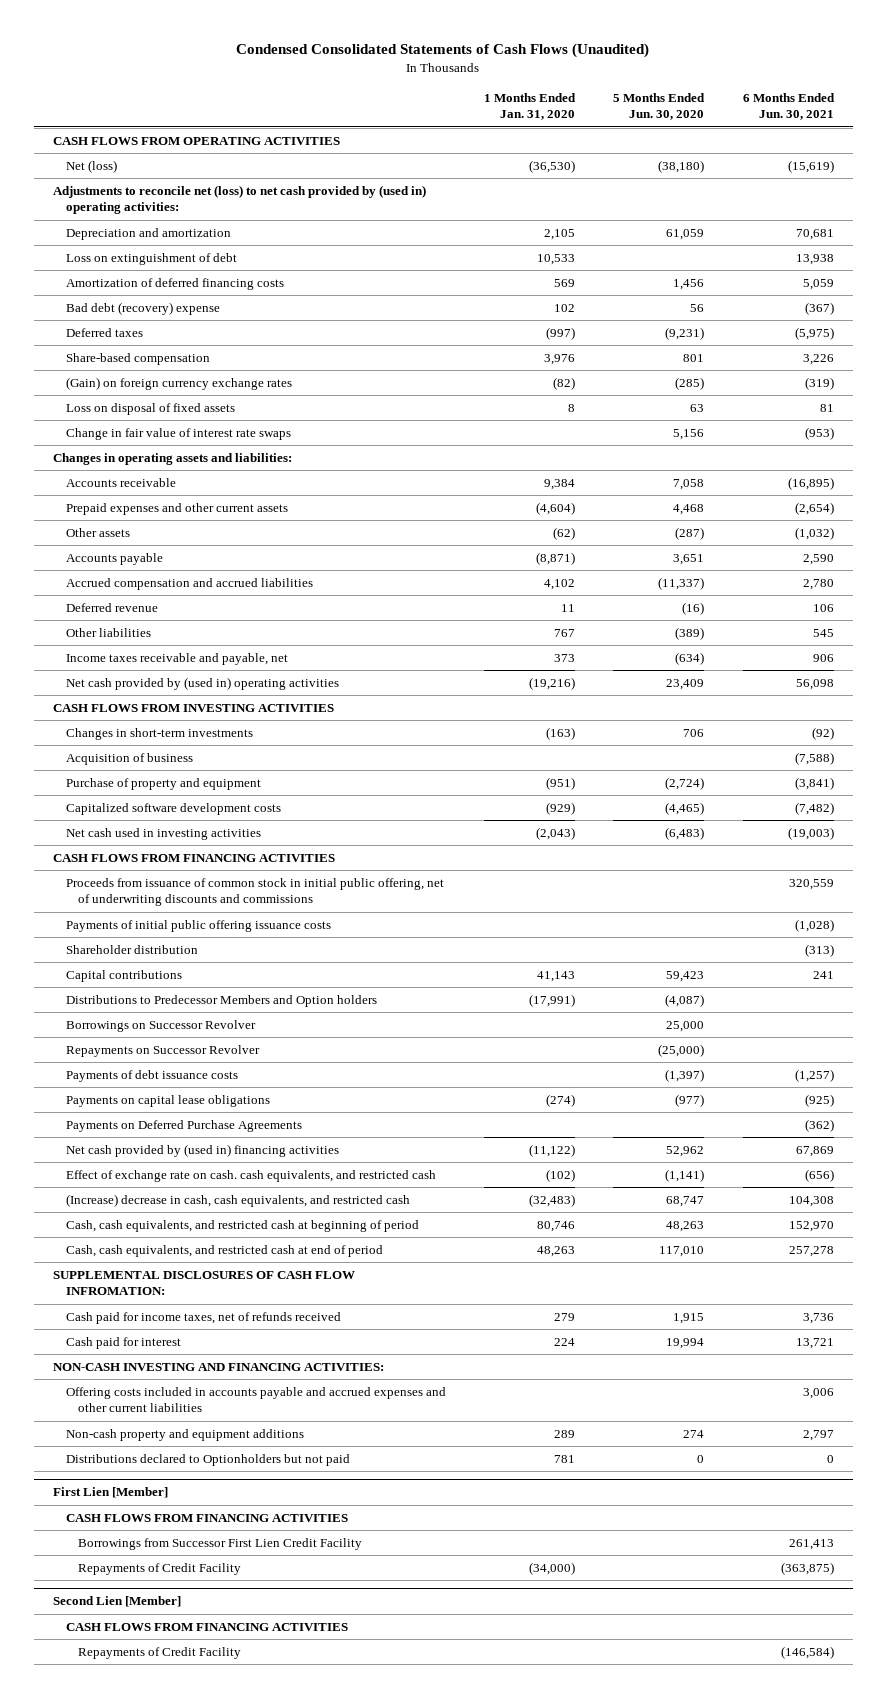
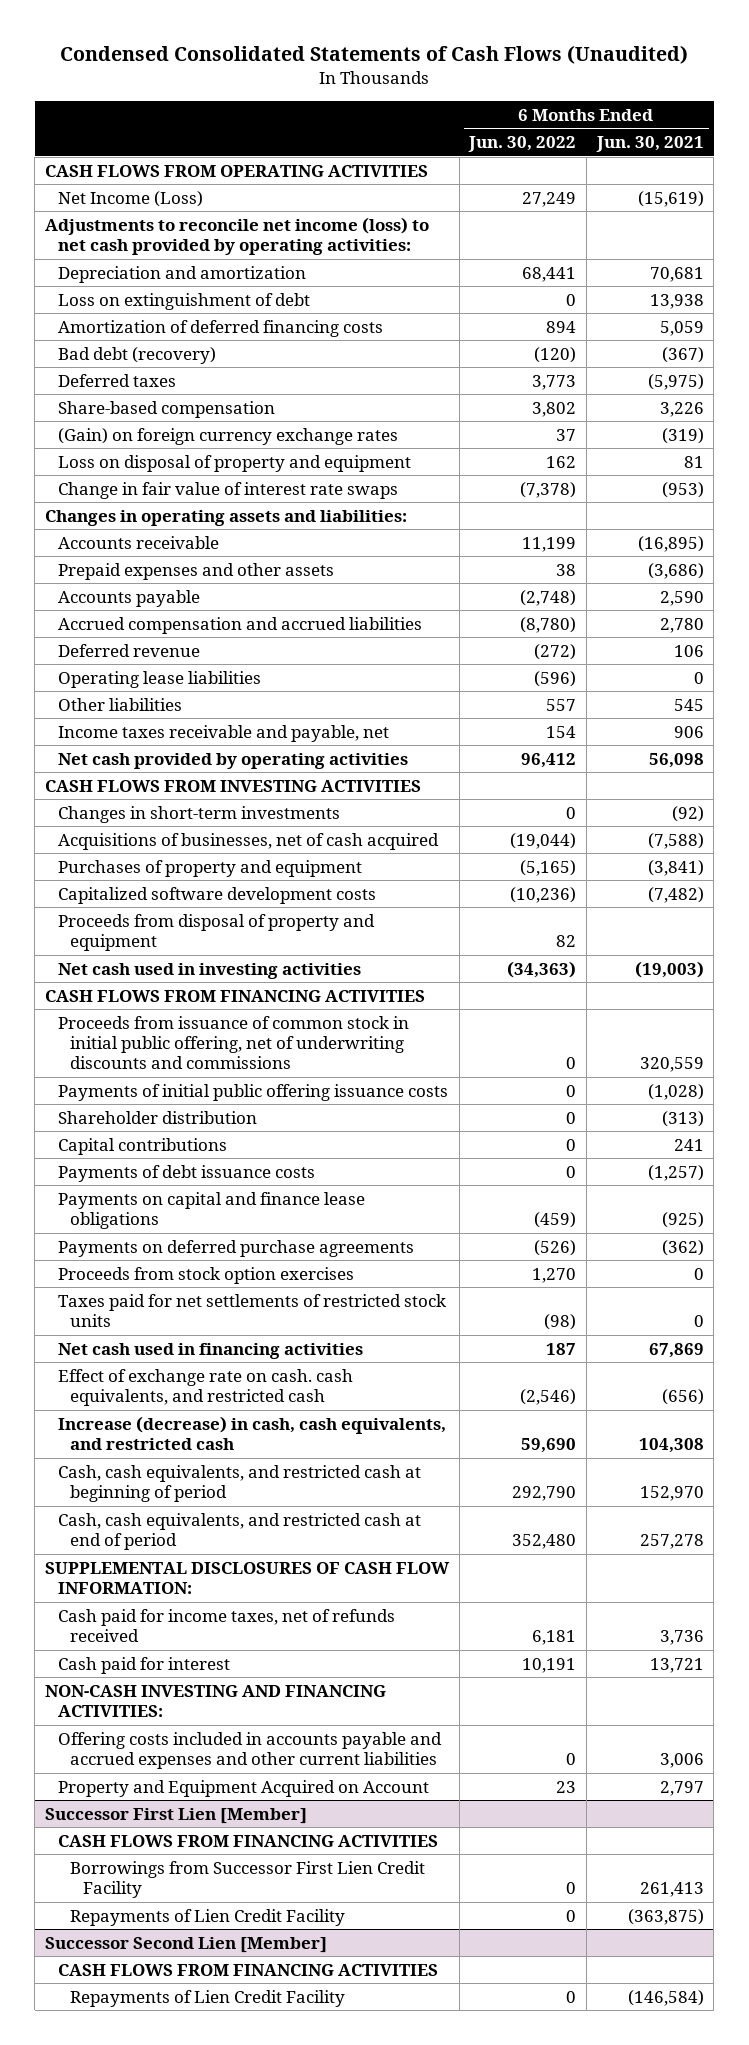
[483,92,576,121] 1 Months Ended Jan. 31, 2020 -> none
[613,92,706,121] 5 Months Ended Jun. 30, 2020 -> none
none -> [468,136,577,153] Jun. 30, 2022
[65,159,117,173] Net (loss) -> [57,190,203,207] Net Income (Loss)
[52,184,426,215] Adjustments to reconcile net (loss) to net cash provided by (used in) operating activities: -> [45,216,430,256] Adjustments to reconcile net income (loss) to net cash provided by operating activities:
[65,301,220,315] Bad debt (recovery) expense -> [57,346,216,364] Bad debt (recovery)
[65,402,235,415] Loss on disposal of fixed assets -> none
none -> [57,454,411,472] Loss on disposal of property and equipment
[65,527,130,537] Other assets -> none
[65,502,288,515] Prepaid expenses and other current assets -> [57,562,334,580] Prepaid expenses and other assets
[794,501,834,515] (2,654) -> [647,562,704,579] (3,686)
none -> [57,670,261,688] Operating lease liabilities
[65,676,339,690] Net cash provided by (used in) operating activities -> [57,752,408,769] Net cash provided by operating activities
[65,752,193,765] Acquisition of business -> [57,832,439,850] Acquisitions of businesses, net of cash acquired
[65,777,261,790] Purchase of property and equipment -> [57,859,362,877] Purchases of property and equipment
none -> [57,913,375,952] Proceeds from disposal of property and equipment
[65,994,377,1007] Distributions to Predecessor Members and Option holders -> none
[65,1019,256,1032] Borrowings on Successor Revolver -> none
[65,1044,260,1057] Repayments on Successor Revolver -> none
[65,1094,270,1107] Payments on capital lease obligations -> [57,1191,365,1230] Payments on capital and finance lease obligations
[65,1119,302,1132] Payments on Deferred Purchase Agreements -> [57,1239,414,1257] Payments on deferred purchase agreements
none -> [57,1266,354,1284] Proceeds from stock option exercises
none -> [57,1293,446,1328] Taxes paid for net settlements of restricted stock units
[65,1143,339,1157] Net cash provided by (used in) financing activities -> [57,1342,363,1359] Net cash used in financing activities
[65,1193,410,1207] (Increase) decrease in cash, cash equivalents, and restricted cash -> [57,1415,446,1451] Increase (decrease) in cash, cash equivalents, and restricted cash
[52,1270,355,1296] SUPPLEMENTAL DISCLOSURES OF CASH FLOW INFROMATION: -> [45,1561,451,1595] SUPPLEMENTAL DISCLOSURES OF CASH FLOW INFORMATION:
[65,1453,350,1466] Distributions declared to Optionholders but not paid -> none
[65,1428,304,1441] Non-cash property and equipment additions -> [57,1779,429,1797] Property and Equipment Acquired on Account
[52,1487,168,1499] First Lien [Member] -> [45,1807,308,1824] Successor First Lien [Member]
[78,1562,242,1575] Repayments of Credit Facility -> [70,1908,346,1926] Repayments of Lien Credit Facility
[52,1596,181,1608] Second Lien [Member] -> [45,1936,328,1953] Successor Second Lien [Member]
[78,1646,242,1659] Repayments of Credit Facility -> [70,1989,346,2007] Repayments of Lien Credit Facility

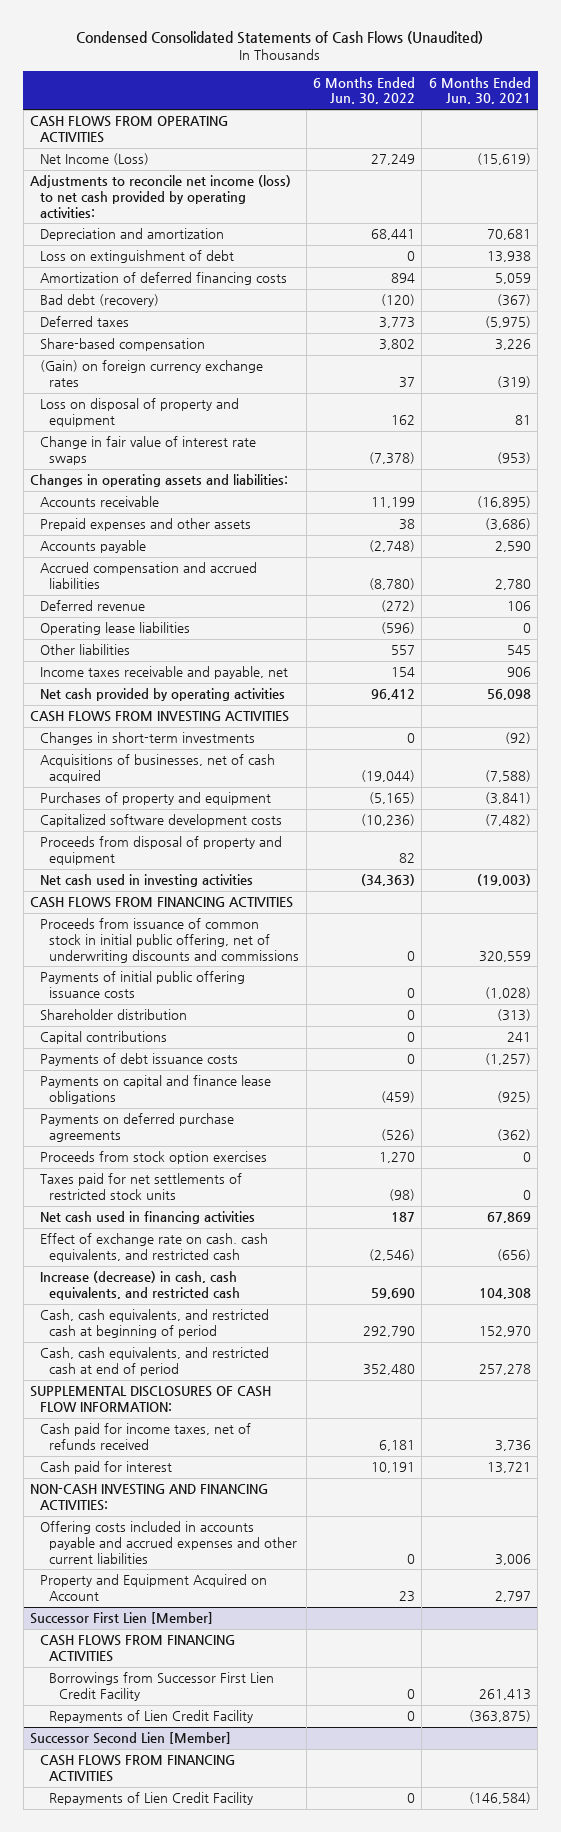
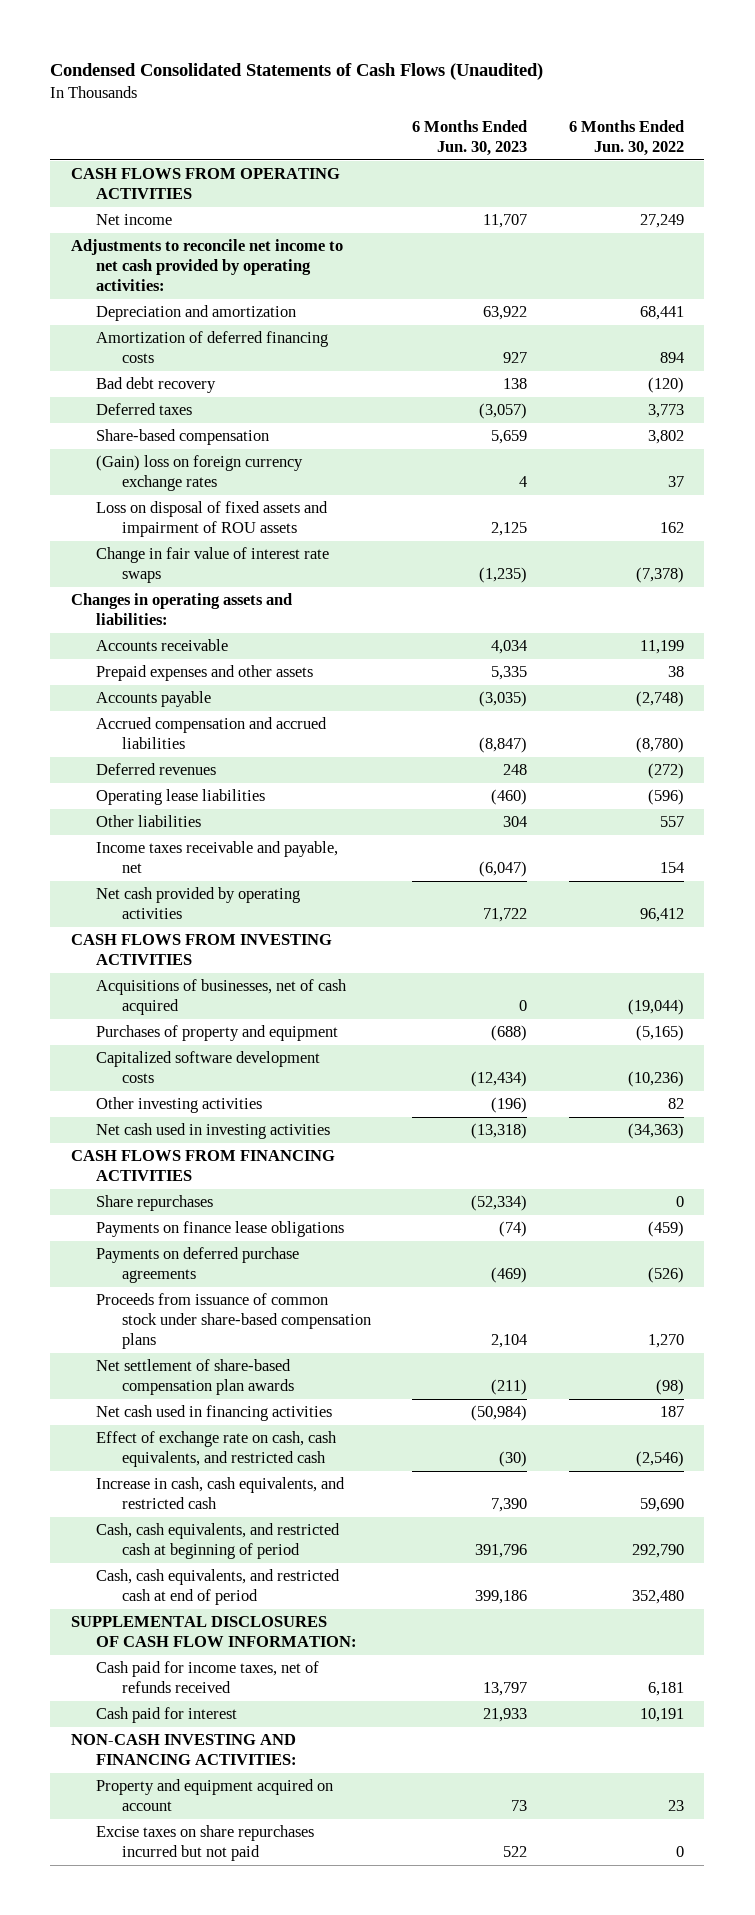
[428,76,531,105] 6 Months Ended Jun. 30, 2021 -> none
none -> [412,120,528,157] 6 Months Ended Jun. 30, 2023
[39,153,149,166] Net Income (Loss) -> [96,214,173,226] Net income
[29,175,291,218] Adjustments to reconcile net income (loss) to net cash provided by operating activities: -> [71,239,344,292] Adjustments to reconcile net income to net cash provided by operating activities:
[39,250,234,264] Loss on extinguishment of debt -> none
[39,294,159,308] Bad debt (recovery) -> [96,377,217,394] Bad debt recovery
[39,360,263,388] (Gain) on foreign currency exchange rates -> [96,455,304,492] (Gain) loss on foreign currency exchange rates
[39,398,239,428] Loss on disposal of property and equipment -> [96,501,329,538] Loss on disposal of fixed assets and impairment of ROU assets
[39,600,145,612] Deferred revenue -> [96,763,217,776] Deferred revenues
[39,732,255,746] Changes in short-term investments -> none
[39,836,282,866] Proceeds from disposal of property and equipment -> none
none -> [96,1097,263,1114] Other investing activities
[39,918,300,963] Proceeds from issuance of common stock in initial public offering, net of underwriting discounts and commissions -> none
[39,971,245,999] Payments of initial public offering issuance costs -> none
[39,1009,187,1021] Shareholder distribution -> none
[39,1031,167,1045] Capital contributions -> none
[39,1053,238,1067] Payments of debt issuance costs -> none
none -> [96,1195,214,1212] Share repurchases
[39,1075,271,1105] Payments on capital and finance lease obligations -> [96,1221,345,1238] Payments on finance lease obligations
[39,1173,242,1201] Taxes paid for net settlements of restricted stock units -> none
[39,1151,267,1165] Proceeds from stock option exercises -> [96,1293,371,1350] Proceeds from issuance of common stock under share-based compensation plans
none -> [96,1359,294,1396] Net settlement of share-based compensation plan awards
[39,1233,268,1263] Effect of exchange rate on cash. cash equivalents, and restricted cash -> [96,1431,338,1468] Effect of exchange rate on cash, cash equivalents, and restricted cash
[39,1271,241,1301] Increase (decrease) in cash, cash equivalents, and restricted cash -> [96,1477,346,1510] Increase in cash, cash equivalents, and restricted cash
[39,1521,298,1564] Offering costs included in accounts payable and accrued expenses and other current liabilities -> none
[29,1612,213,1625] Successor First Lien [Member] -> none
[39,1635,235,1663] CASH FLOWS FROM FINANCING ACTIVITIES -> none
[49,1672,275,1702] Borrowings from Successor First Lien Credit Facility -> none
[49,1710,254,1724] Repayments of Lien Credit Facility -> none
[29,1732,231,1745] Successor Second Lien [Member] -> none
[39,1755,235,1783] CASH FLOWS FROM FINANCING ACTIVITIES -> none
[49,1792,254,1806] Repayments of Lien Credit Facility -> none
[39,1574,267,1602] Property and Equipment Acquired on Account -> [96,1779,334,1812] Property and equipment acquired on account
none -> [96,1825,315,1862] Excise taxes on share repurchases incurred but not paid

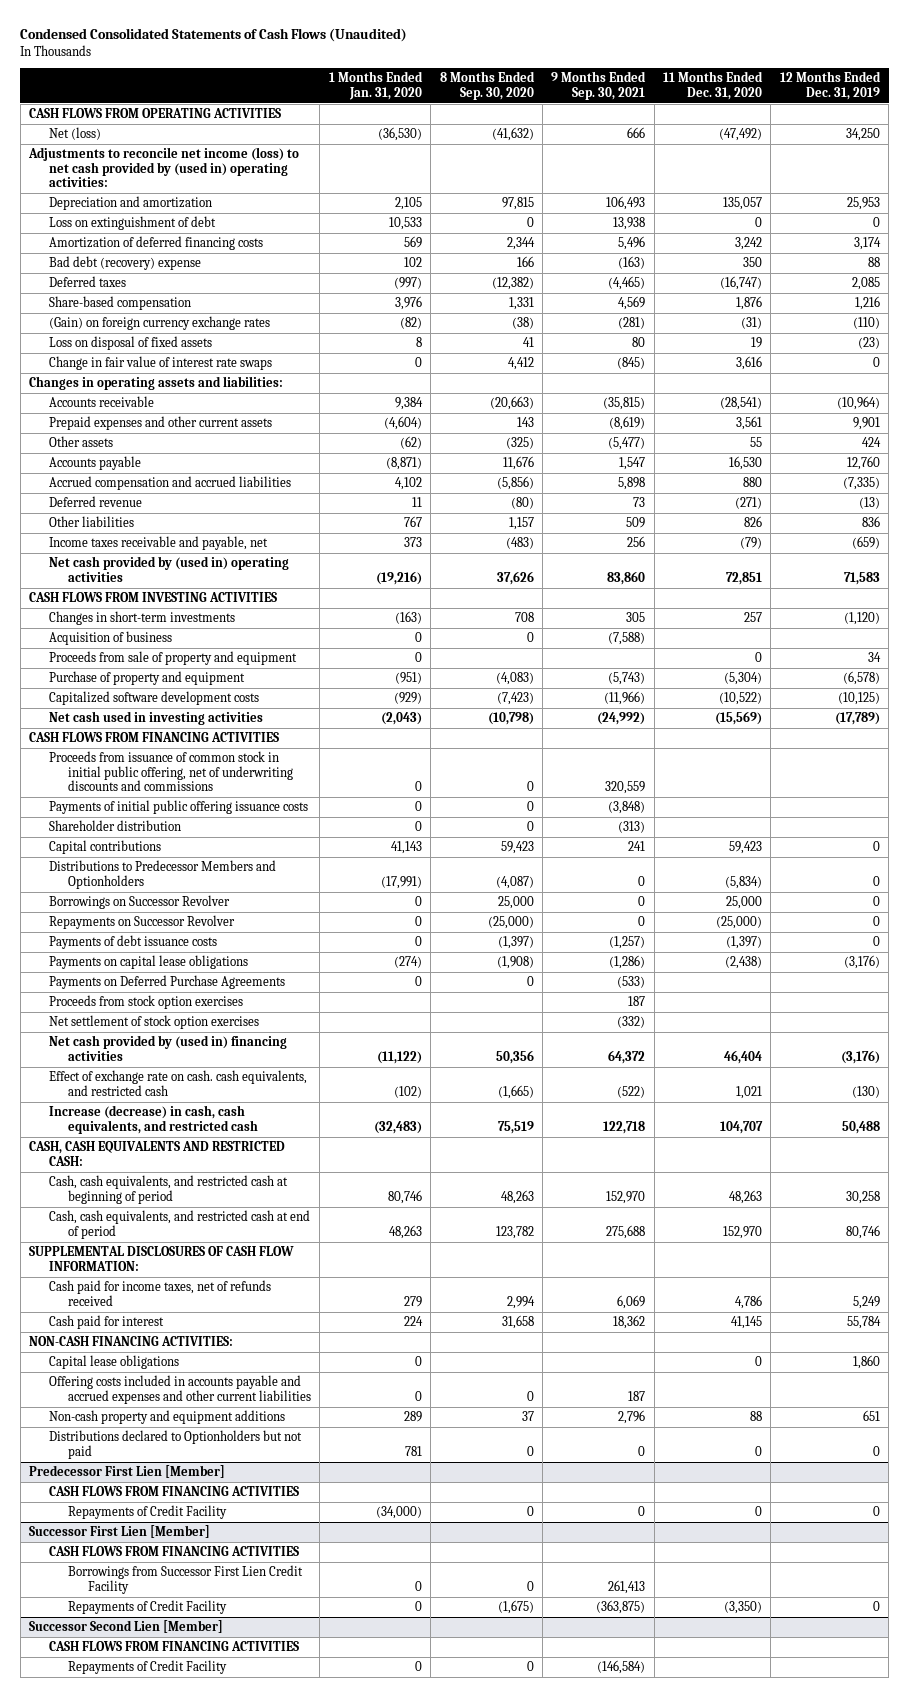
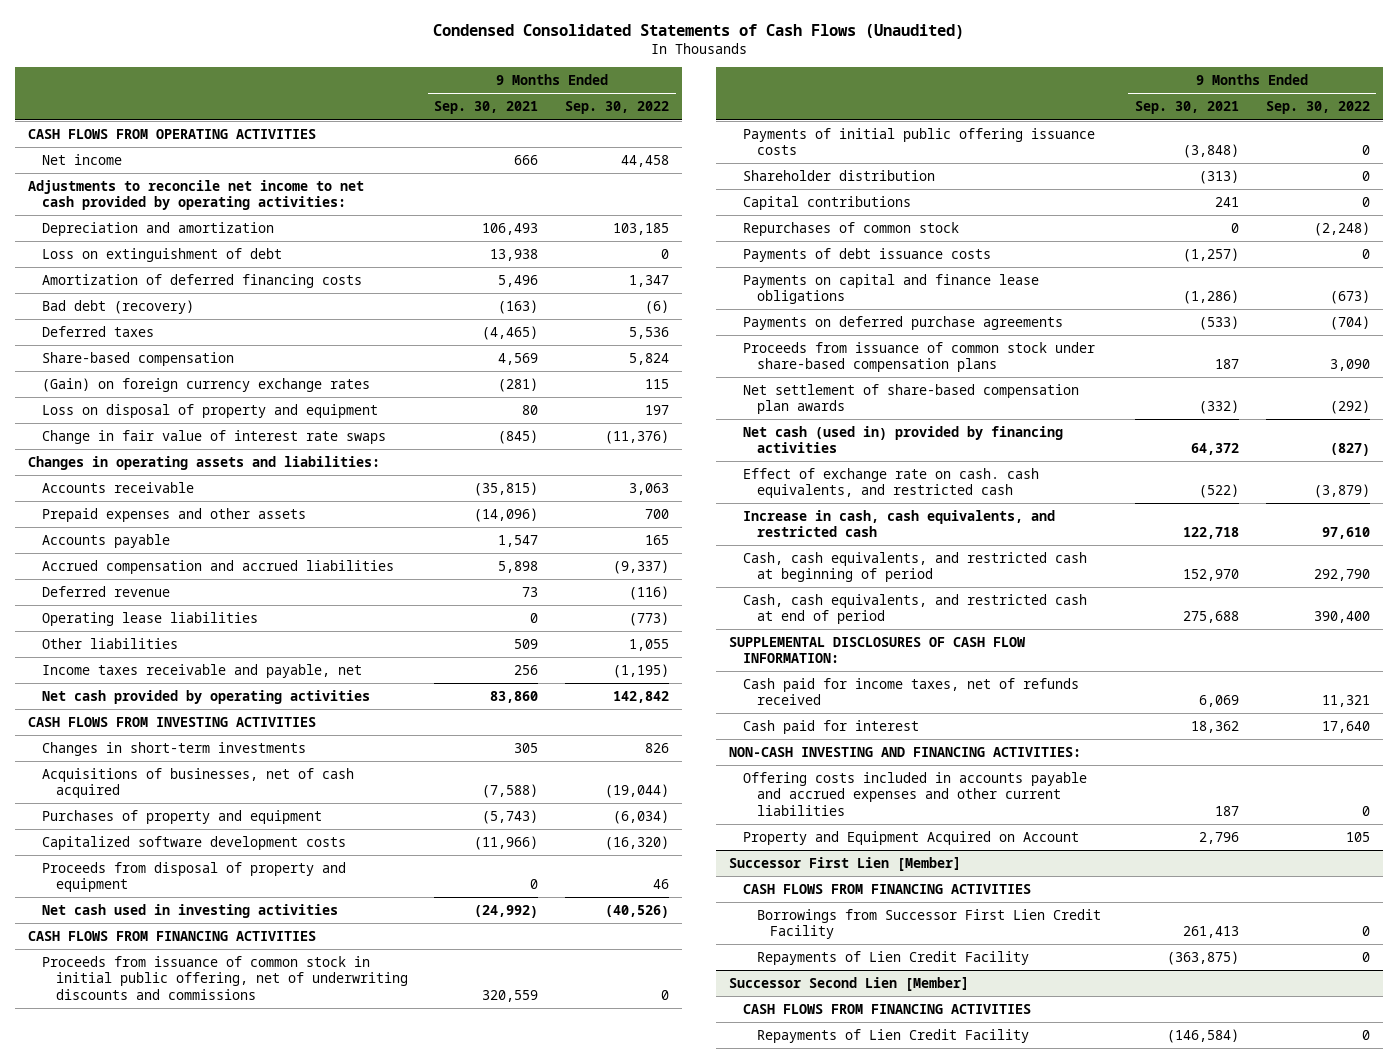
[328,71,423,100] 1 Months Ended Jan. 31, 2020 -> none
[439,71,535,100] 8 Months Ended Sep. 30, 2020 -> none
[662,71,763,100] 11 Months Ended Dec. 31, 2020 -> none
[779,71,881,100] 12 Months Ended Dec. 31, 2019 -> none
none -> [564,101,669,115] Sep. 30, 2022
[48,127,101,141] Net (loss) -> [41,153,122,165] Net income
[28,147,300,188] Adjustments to reconcile net income (loss) to net cash provided by (used in) operating activities: -> [28,179,365,211] Adjustments to reconcile net income to net cash provided by operating activities:
[48,256,201,271] Bad debt (recovery) expense -> [41,299,194,314] Bad debt (recovery)
[48,336,212,351] Loss on disposal of fixed assets -> none
none -> [41,403,378,418] Loss on disposal of property and equipment
[48,436,113,448] Other assets -> none
[48,416,272,431] Prepaid expenses and other current assets -> [41,507,306,522] Prepaid expenses and other assets
[609,416,646,431] (8,619) -> [474,507,539,522] (14,096)
none -> [41,611,258,626] Operating lease liabilities
[48,556,289,582] Net cash provided by (used in) operating activities -> [41,689,370,704] Net cash provided by operating activities
[48,651,297,666] Proceeds from sale of property and equipment -> none
[48,631,172,646] Acquisition of business -> [41,767,354,799] Acquisitions of businesses, net of cash acquired
[48,671,245,686] Purchase of property and equipment -> [41,809,322,824] Purchases of property and equipment
none -> [41,861,346,893] Proceeds from disposal of property and equipment
[48,860,276,889] Distributions to Predecessor Members and Optionholders -> none
[48,895,230,910] Borrowings on Successor Revolver -> none
[48,915,235,930] Repayments on Successor Revolver -> none
none -> [742,221,959,236] Repurchases of common stock
[48,955,248,970] Payments on capital lease obligations -> [742,273,1039,305] Payments on capital and finance lease obligations
[48,975,285,990] Payments on Deferred Purchase Agreements -> [742,315,1063,330] Payments on deferred purchase agreements
[48,995,243,1010] Proceeds from stock option exercises -> [742,341,1095,373] Proceeds from issuance of common stock under share-based compensation plans
[48,1015,259,1030] Net settlement of stock option exercises -> [742,383,1079,415] Net settlement of share-based compensation plan awards
[48,1035,287,1061] Net cash provided by (used in) financing activities -> [742,425,1063,454] Net cash (used in) provided by financing activities
[29,1141,286,1166] CASH, CASH EQUIVALENTS AND RESTRICTED CASH: -> none
[48,1105,259,1134] Increase (decrease) in cash, cash equivalents, and restricted cash -> [742,509,1055,538] Increase in cash, cash equivalents, and restricted cash
[48,1355,179,1370] Capital lease obligations -> none
[29,1336,234,1347] NON-CASH FINANCING ACTIVITIES: -> [729,746,1082,757] NON-CASH INVESTING AND FINANCING ACTIVITIES:
[48,1430,302,1459] Distributions declared to Optionholders but not paid -> none
[29,1465,226,1479] Predecessor First Lien [Member] -> none
[48,1486,299,1497] CASH FLOWS FROM FINANCING ACTIVITIES -> none
[68,1505,228,1520] Repayments of Credit Facility -> none
[48,1410,285,1425] Non-cash property and equipment additions -> [742,830,1079,845] Property and Equipment Acquired on Account
[68,1600,228,1615] Repayments of Credit Facility -> [756,950,1029,965] Repayments of Lien Credit Facility
[68,1660,228,1675] Repayments of Credit Facility -> [756,1028,1029,1043] Repayments of Lien Credit Facility

